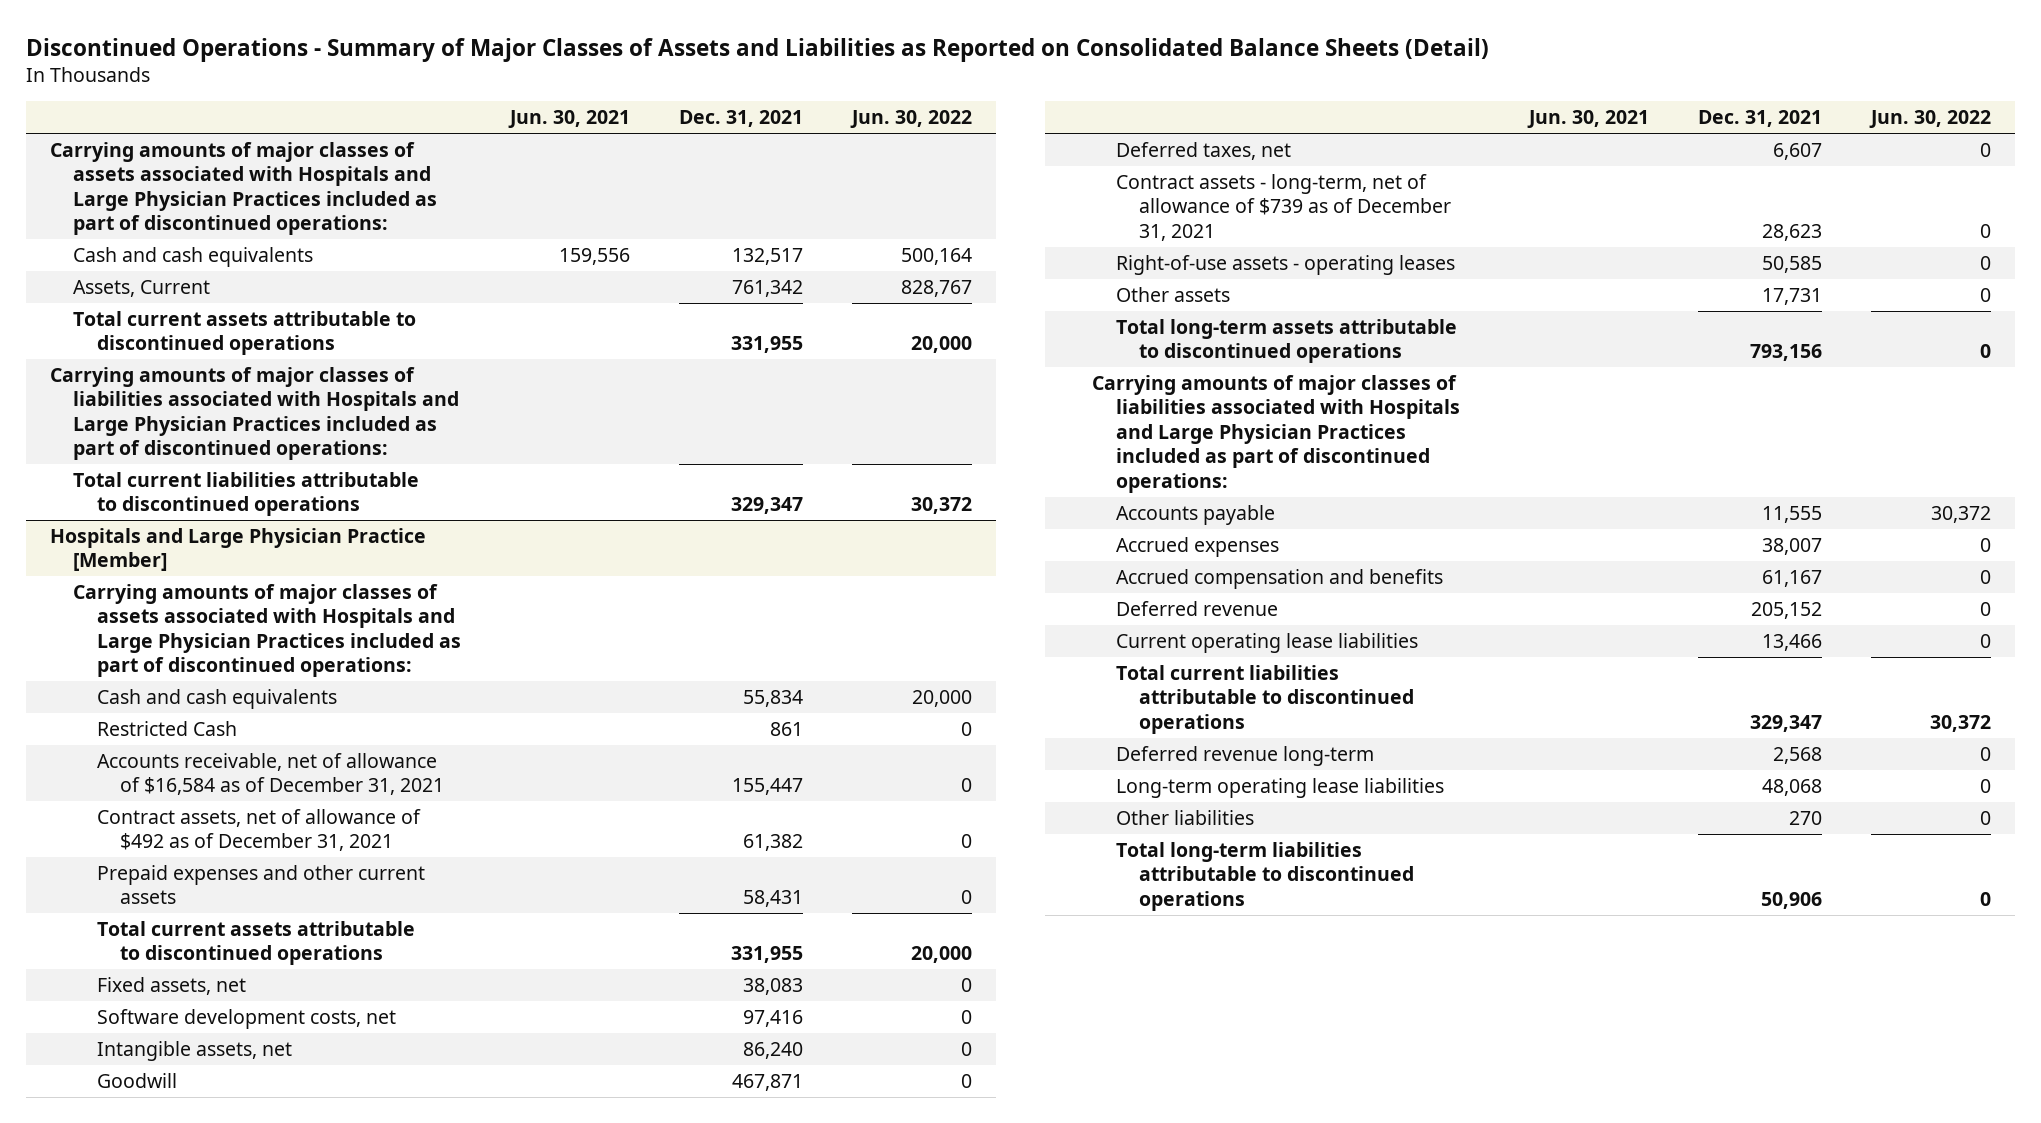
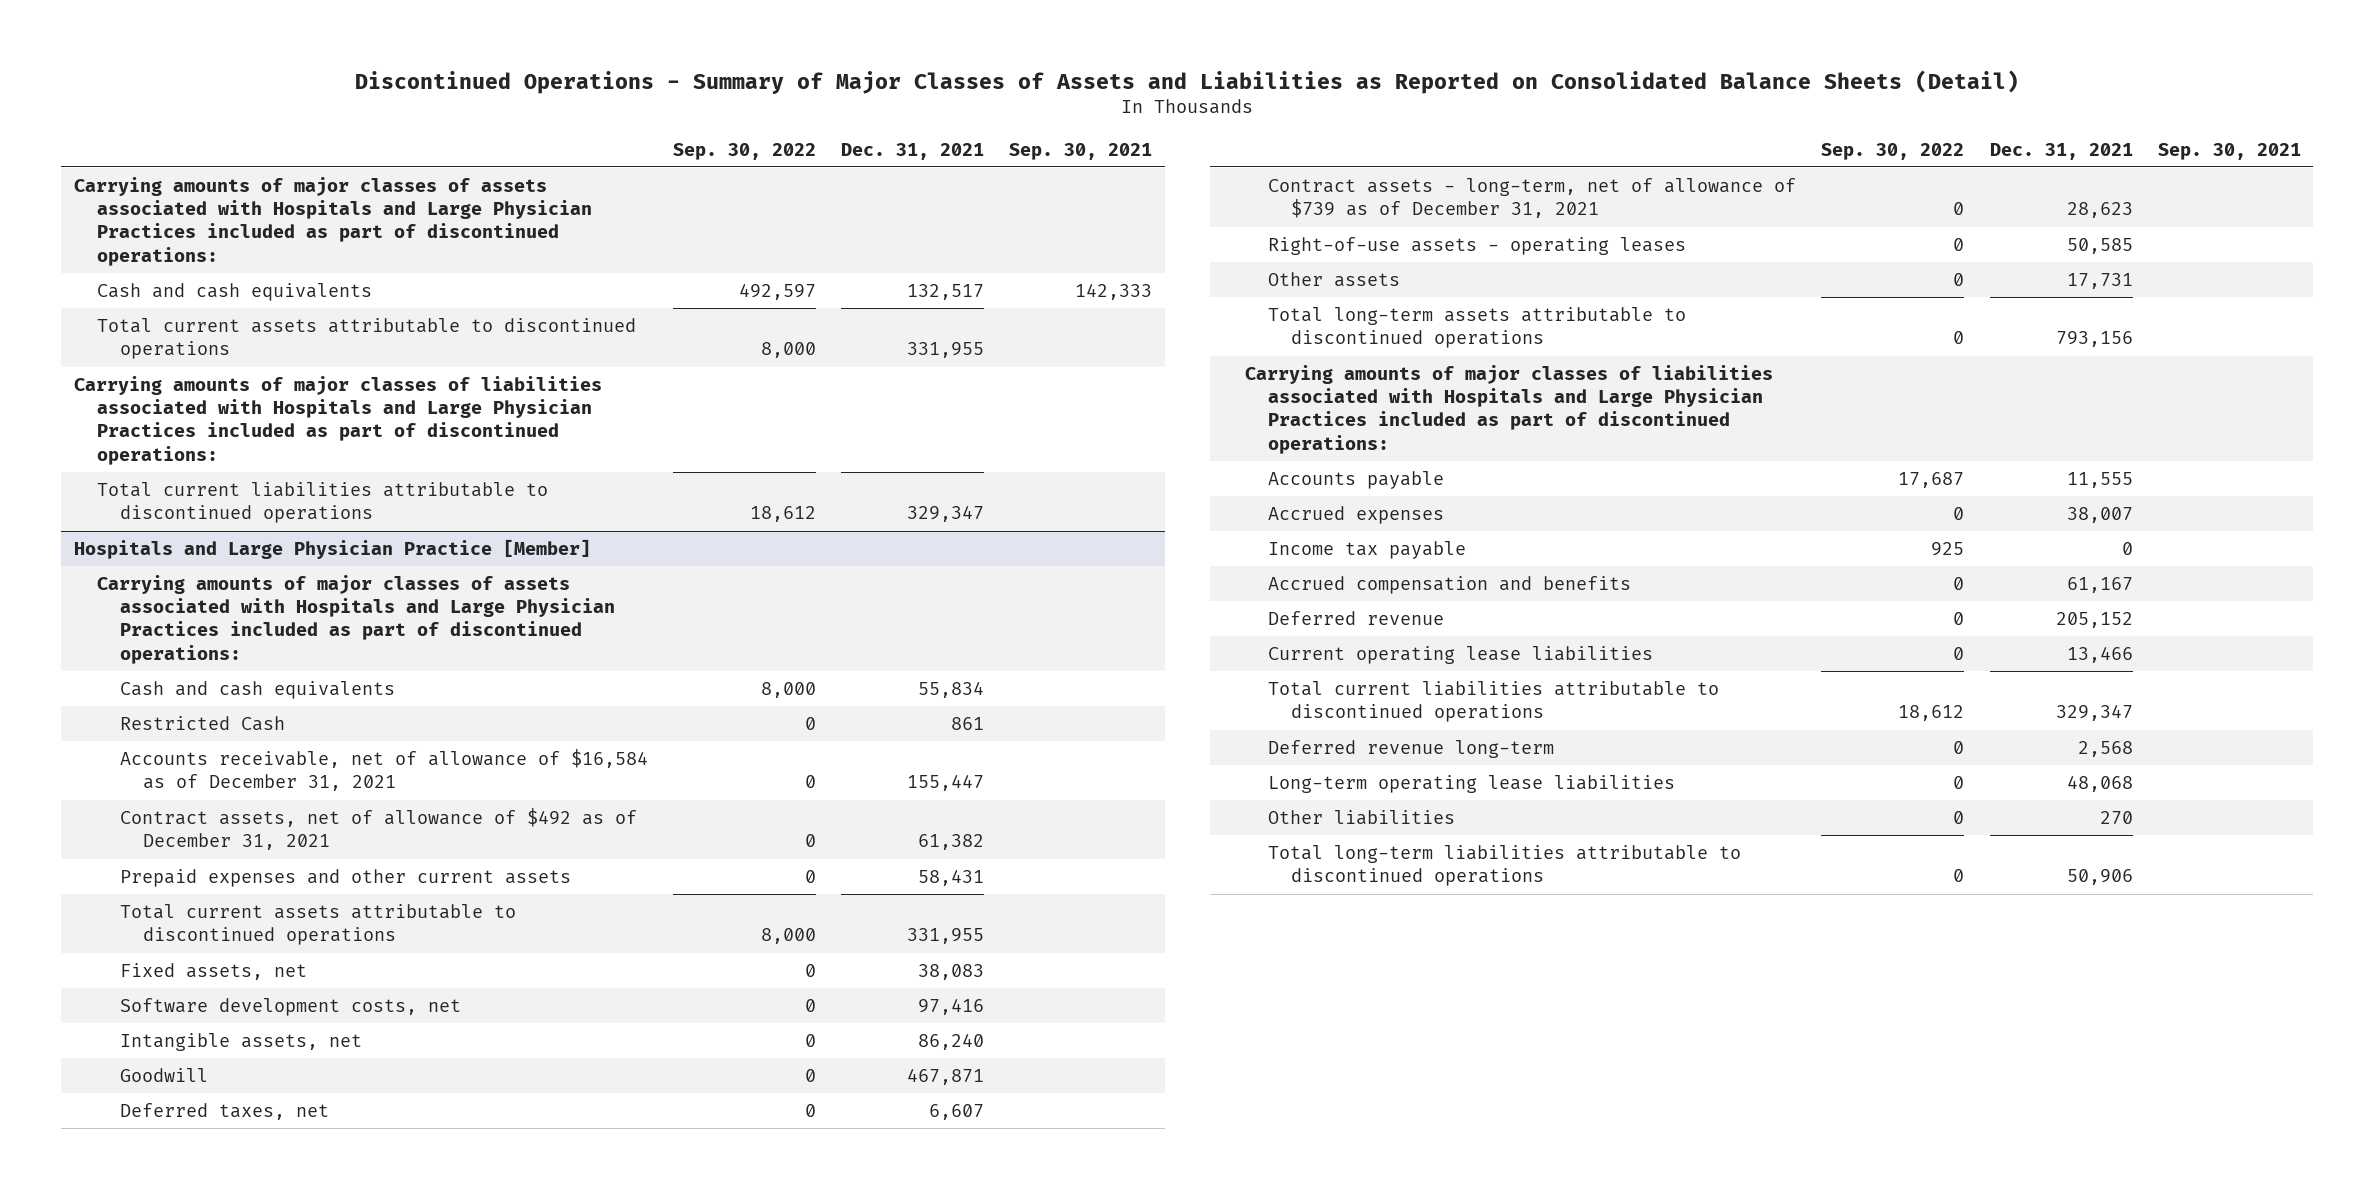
[507,110,630,129] Jun. 30, 2021 -> none
[849,110,972,129] Jun. 30, 2022 -> none
none -> [672,142,816,160] Sep. 30, 2022
none -> [1008,142,1152,160] Sep. 30, 2021
[73,279,211,297] Assets, Current -> none
none -> [1268,541,1467,560] Income tax payable

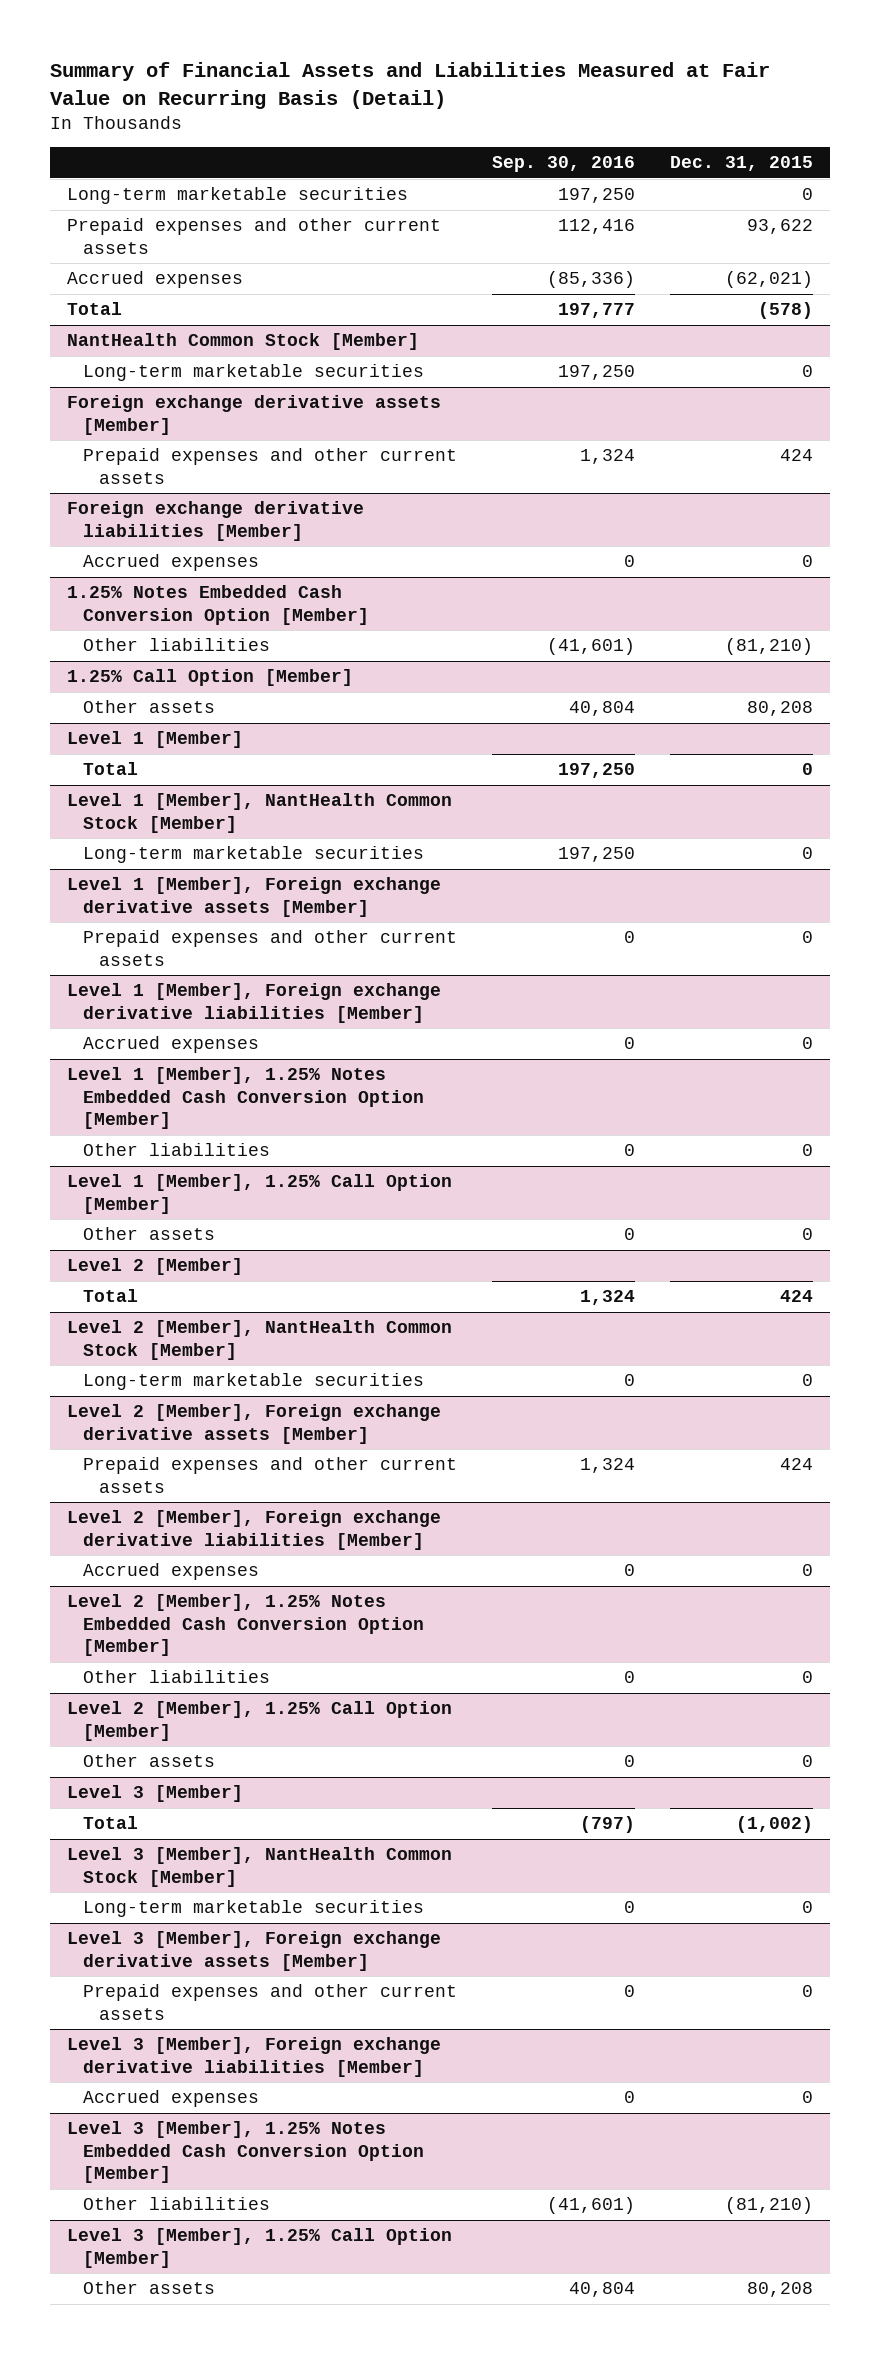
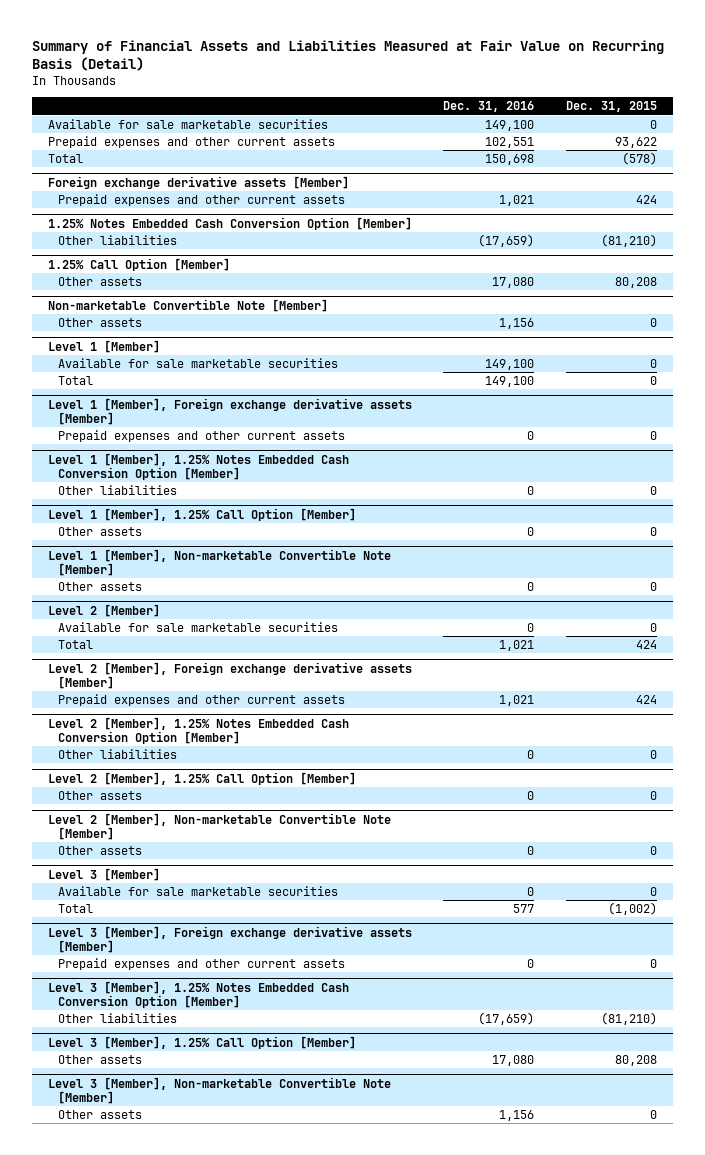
[492,156,636,173] Sep. 30, 2016 -> none
none -> [443,101,535,113] Dec. 31, 2016
[67,187,409,205] Long-term marketable securities -> [47,118,328,129] Available for sale marketable securities
[67,271,244,289] Accrued expenses -> none
[67,333,420,351] NantHealth Common Stock [Member] -> none
[83,364,425,382] Long-term marketable securities -> none
[67,501,365,541] Foreign exchange derivative liabilities [Member] -> none
[83,554,260,572] Accrued expenses -> none
none -> [47,298,328,312] Non-marketable Convertible Note [Member]
none -> [57,317,142,327] Other assets
none -> [57,357,338,368] Available for sale marketable securities
[67,793,453,833] Level 1 [Member], NantHealth Common Stock [Member] -> none
[83,846,425,864] Long-term marketable securities -> none
[67,983,442,1023] Level 1 [Member], Foreign exchange derivative liabilities [Member] -> none
[83,1036,260,1054] Accrued expenses -> none
none -> [47,548,391,576] Level 1 [Member], Non-marketable Convertible Note [Member]
none -> [57,581,142,591] Other assets
none -> [57,621,338,632] Available for sale marketable securities
[67,1320,453,1360] Level 2 [Member], NantHealth Common Stock [Member] -> none
[83,1373,425,1391] Long-term marketable securities -> none
[67,1510,442,1550] Level 2 [Member], Foreign exchange derivative liabilities [Member] -> none
[83,1563,260,1581] Accrued expenses -> none
none -> [47,812,391,840] Level 2 [Member], Non-marketable Convertible Note [Member]
none -> [57,845,142,855] Other assets
none -> [57,885,338,896] Available for sale marketable securities
[67,1847,453,1887] Level 3 [Member], NantHealth Common Stock [Member] -> none
[83,1900,425,1918] Long-term marketable securities -> none
[67,2037,442,2077] Level 3 [Member], Foreign exchange derivative liabilities [Member] -> none
[83,2090,260,2108] Accrued expenses -> none
none -> [47,1076,391,1104] Level 3 [Member], Non-marketable Convertible Note [Member]
none -> [57,1109,142,1119] Other assets

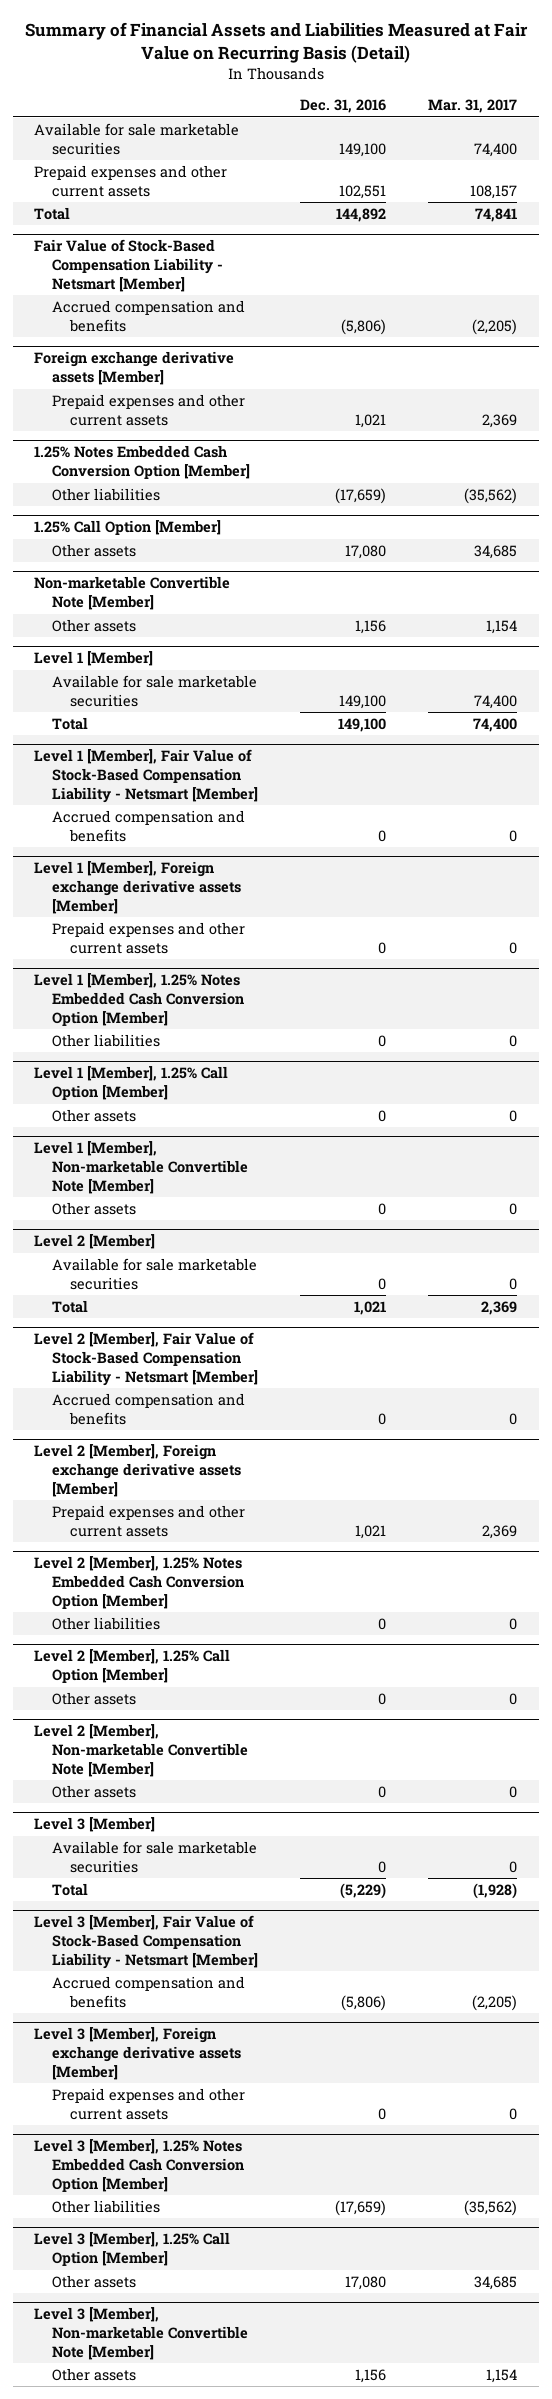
[565,101,657,113] Dec. 31, 2015 -> none
none -> [428,99,518,114] Mar. 31, 2017
[485,153,535,165] 150,698 -> [336,207,387,222] 144,892
none -> [34,239,224,293] Fair Value of Stock-Based Compensation Liability - Netsmart [Member]
none -> [52,299,246,332] Accrued compensation and benefits
none -> [34,749,259,804] Level 1 [Member], Fair Value of Stock-Based Compensation Liability - Netsmart [Member]
none -> [52,809,246,842] Accrued compensation and benefits
none -> [34,1332,259,1387] Level 2 [Member], Fair Value of Stock-Based Compensation Liability - Netsmart [Member]
none -> [52,1392,246,1425] Accrued compensation and benefits
[513,903,535,913] 577 -> [340,1882,387,1899] (5,229)
none -> [34,1915,259,1970] Level 3 [Member], Fair Value of Stock-Based Compensation Liability - Netsmart [Member]
none -> [52,1975,246,2008] Accrued compensation and benefits

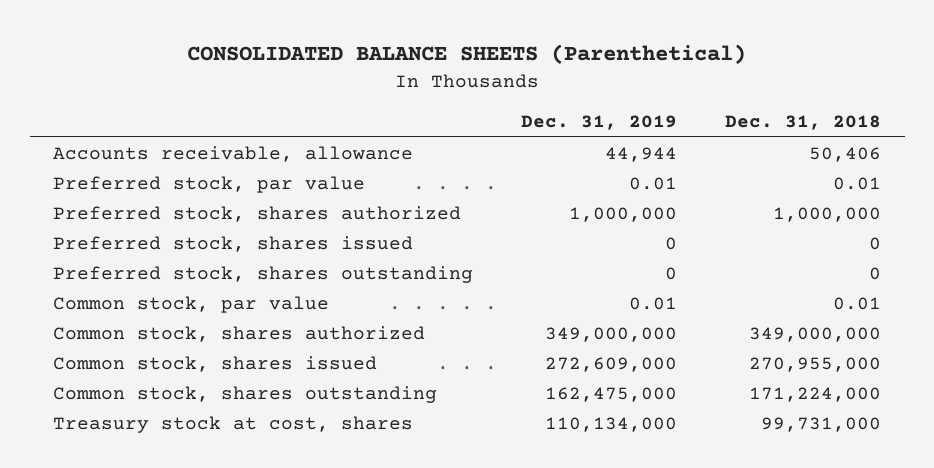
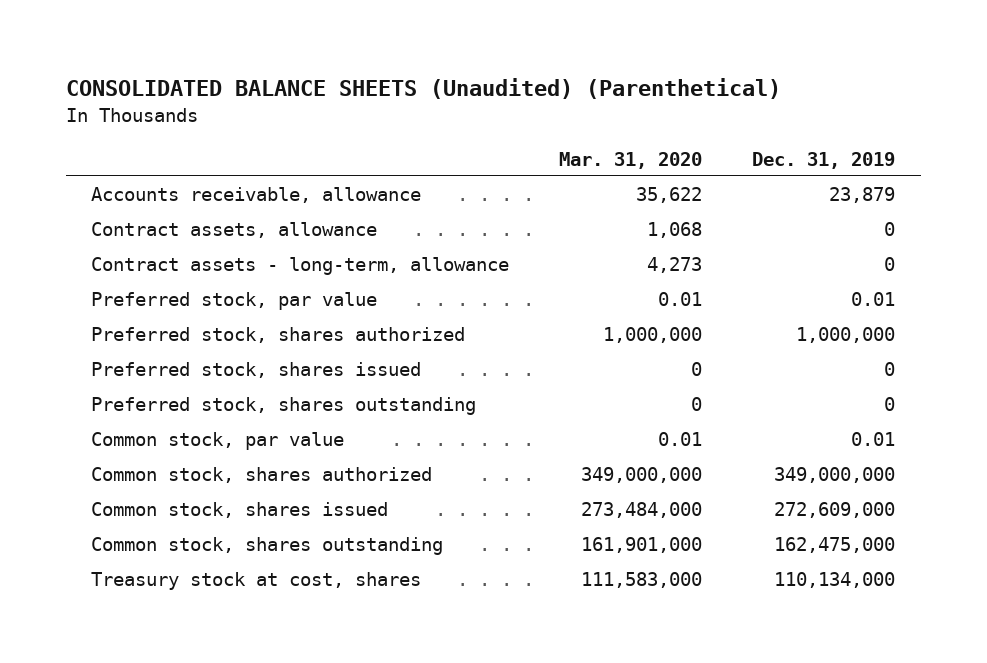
[187,44,747,65] CONSOLIDATED BALANCE SHEETS (Parenthetical) -> [66,77,782,99] CONSOLIDATED BALANCE SHEETS (Unaudited) (Parenthetical)
[724,115,881,131] Dec. 31, 2018 -> none
none -> [559,151,703,169] Mar. 31, 2020
[605,146,678,162] 44,944 -> [829,187,896,204] 23,879
none -> [91,222,378,239] Contract assets, allowance
none -> [91,257,510,276] Contract assets - long-term, allowance

